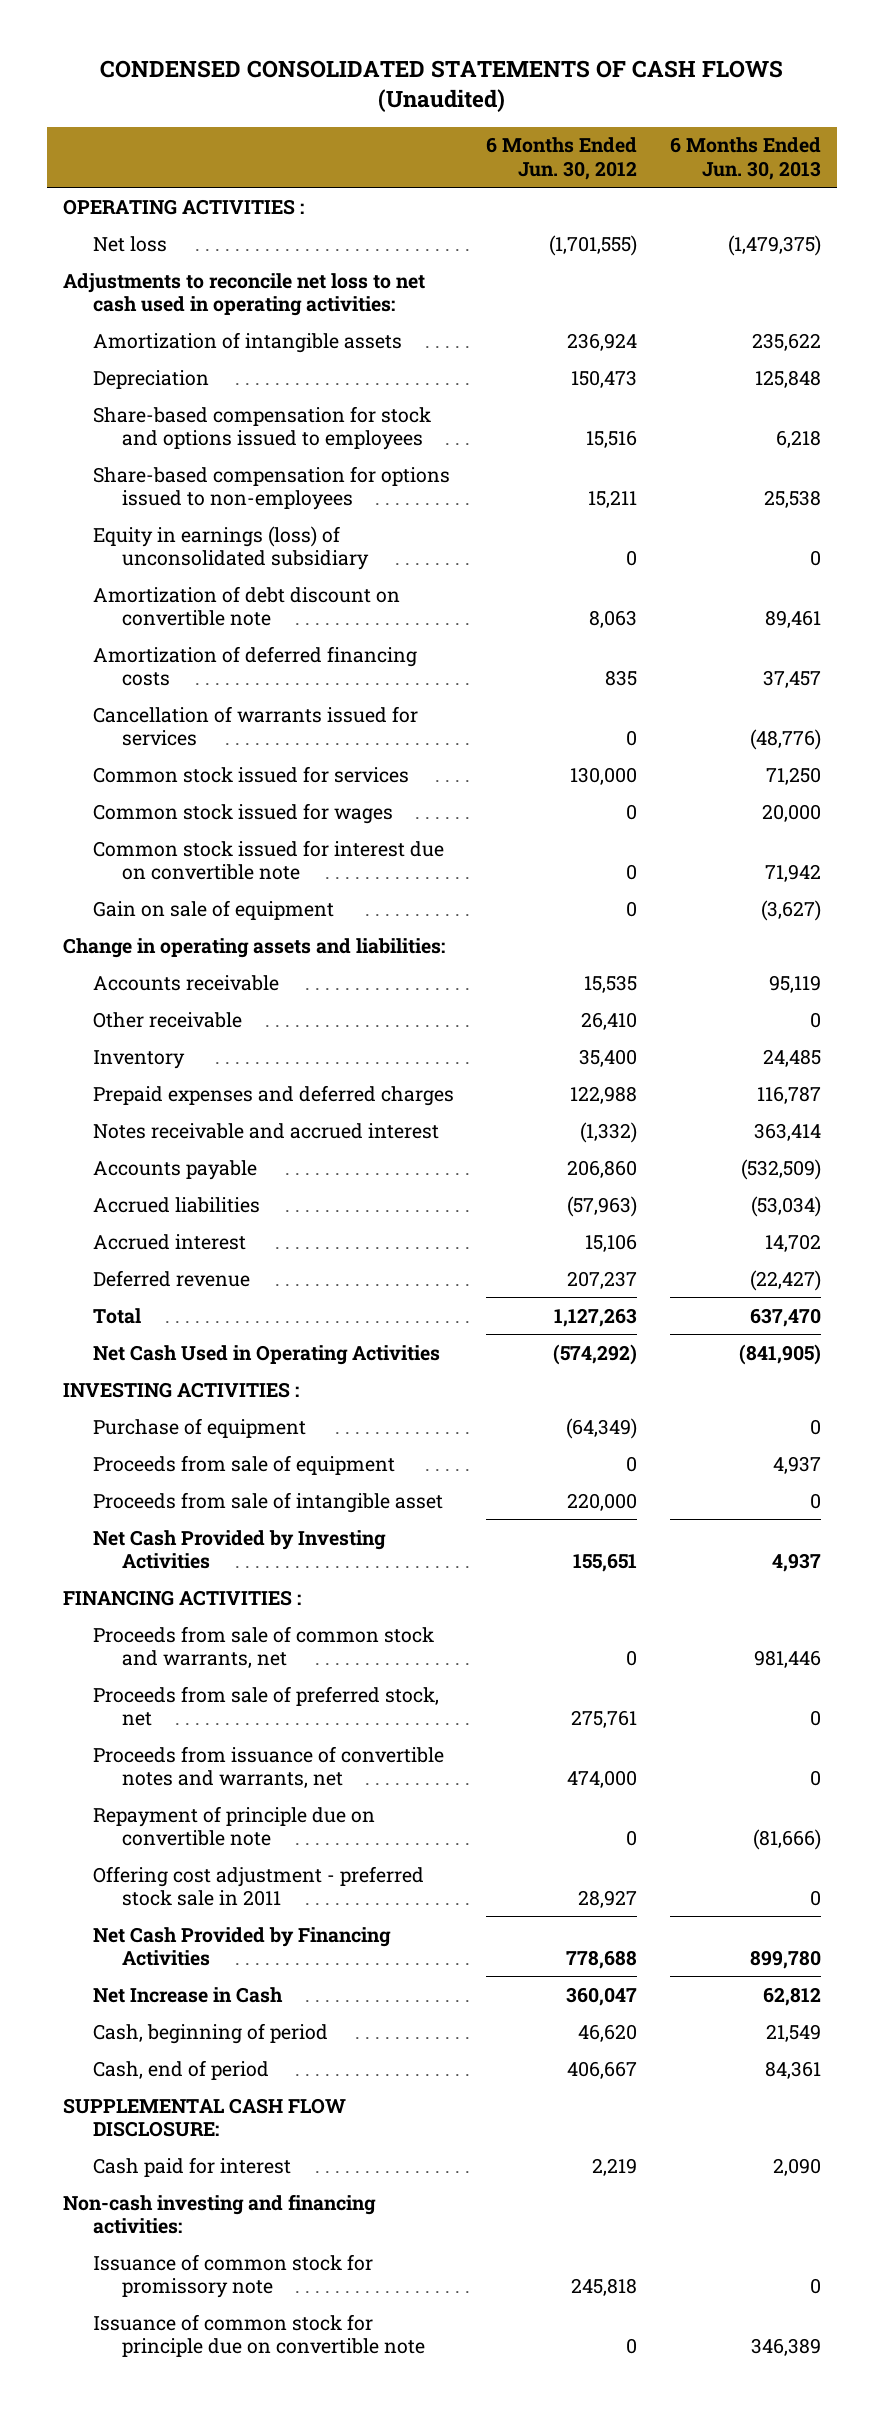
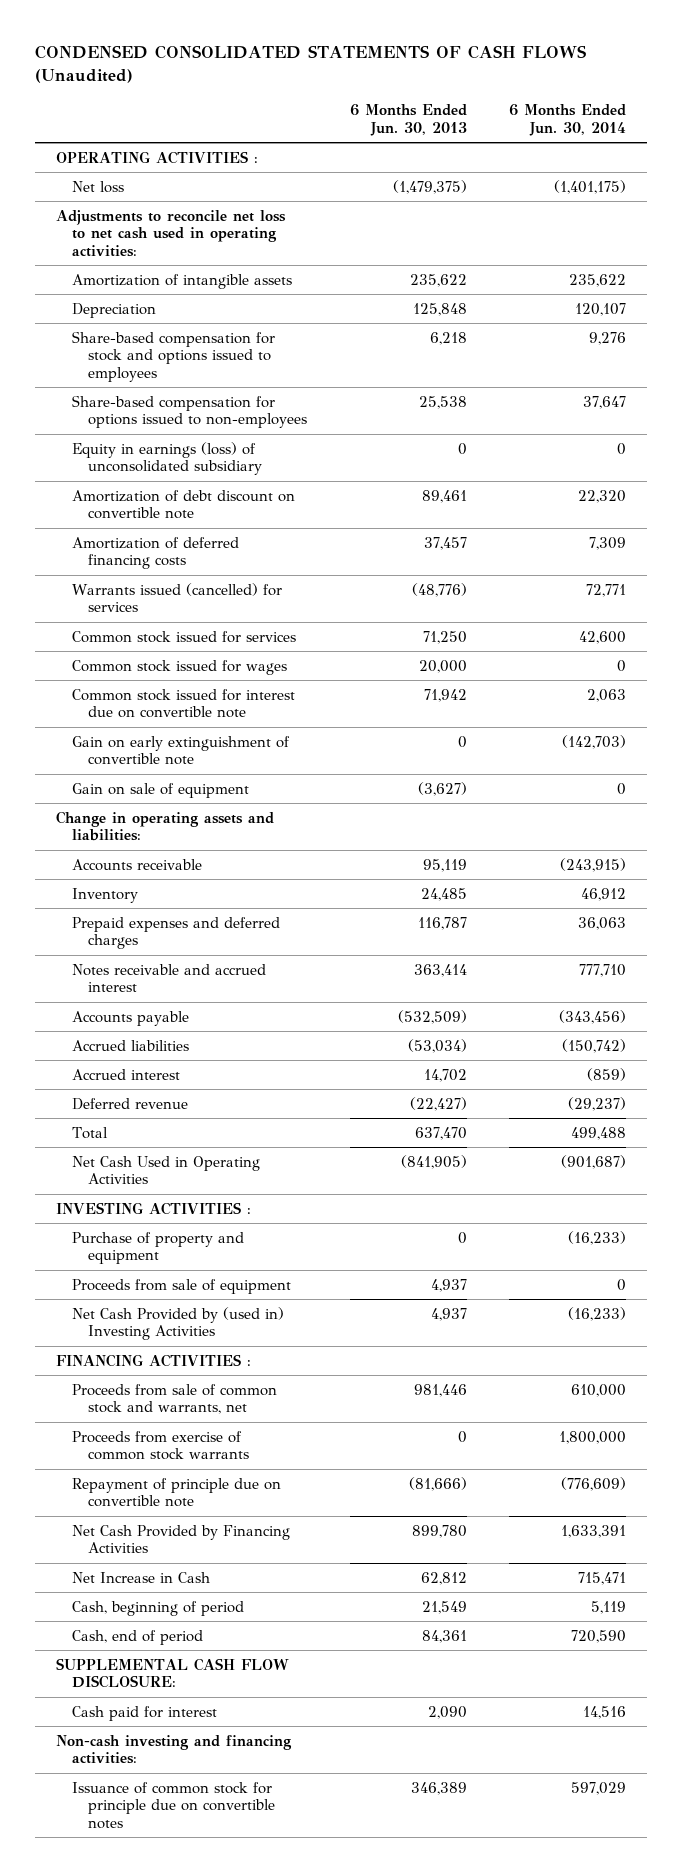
[486,137,638,180] 6 Months Ended Jun. 30, 2012 -> none
none -> [509,104,627,136] 6 Months Ended Jun. 30, 2014
[92,705,418,746] Cancellation of warrants issued for services -> [72,582,283,613] Warrants issued (cancelled) for services
none -> [72,735,291,766] Gain on early extinguishment of convertible note
[92,1011,242,1028] Other receivable -> none
[92,1417,306,1438] Purchase of equipment -> [72,1231,245,1265] Purchase of property and equipment
[92,1491,443,1513] Proceeds from sale of intangible asset -> none
[92,1529,386,1569] Net Cash Provided by Investing Activities -> [72,1306,285,1341] Net Cash Provided by (used in) Investing Activities
[92,1685,439,1726] Proceeds from sale of preferred stock, net -> none
[92,1745,444,1788] Proceeds from issuance of convertible notes and warrants, net -> none
none -> [72,1430,250,1461] Proceeds from exercise of common stock warrants
[92,1865,424,1906] Offering cost adjustment - preferred stock sale in 2011 -> none
[92,2253,373,2298] Issuance of common stock for promissory note -> none
[92,2313,425,2357] Issuance of common stock for principle due on convertible note -> [72,1781,276,1829] Issuance of common stock for principle due on convertible notes

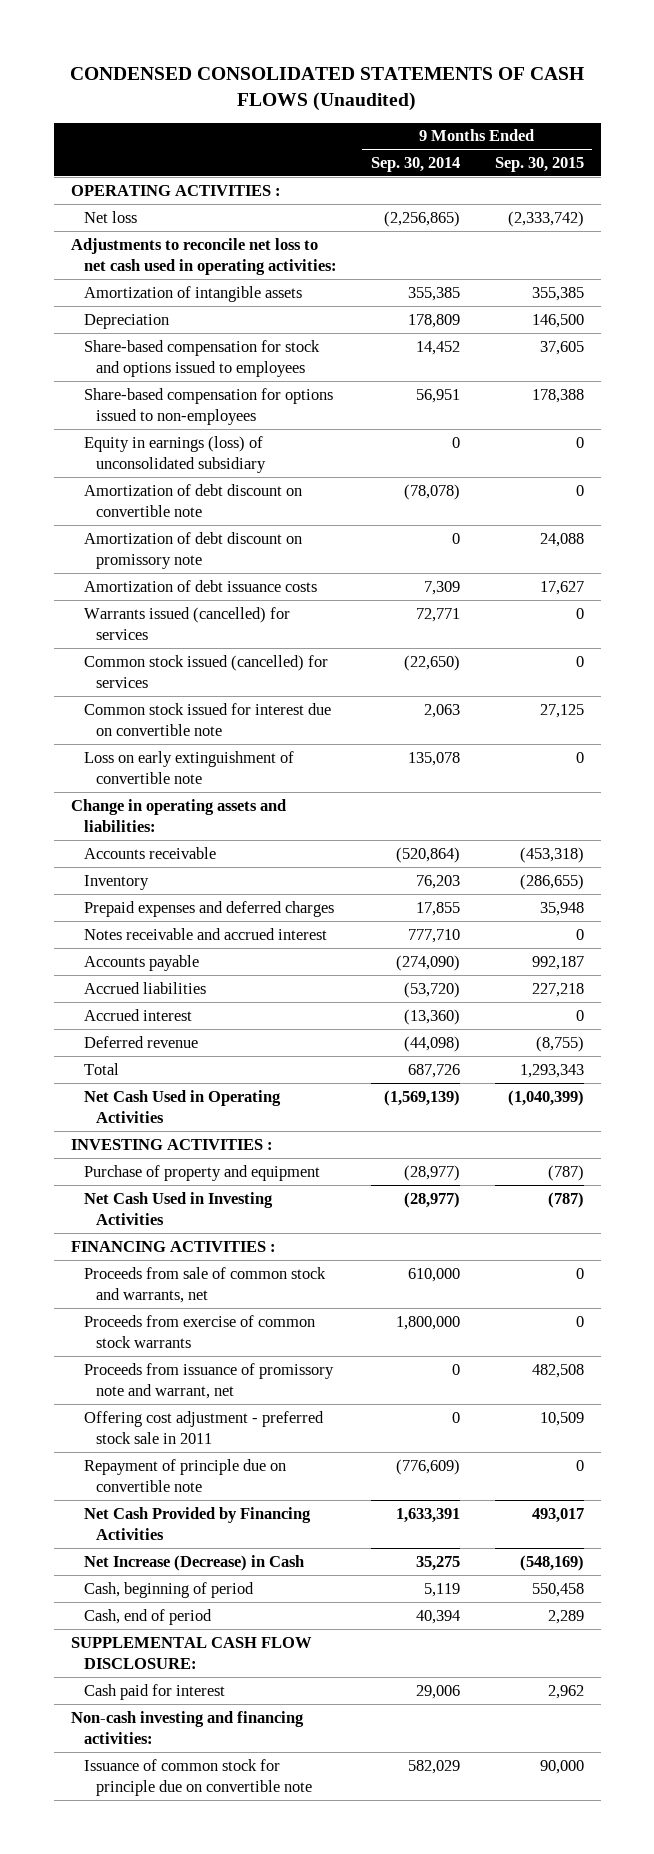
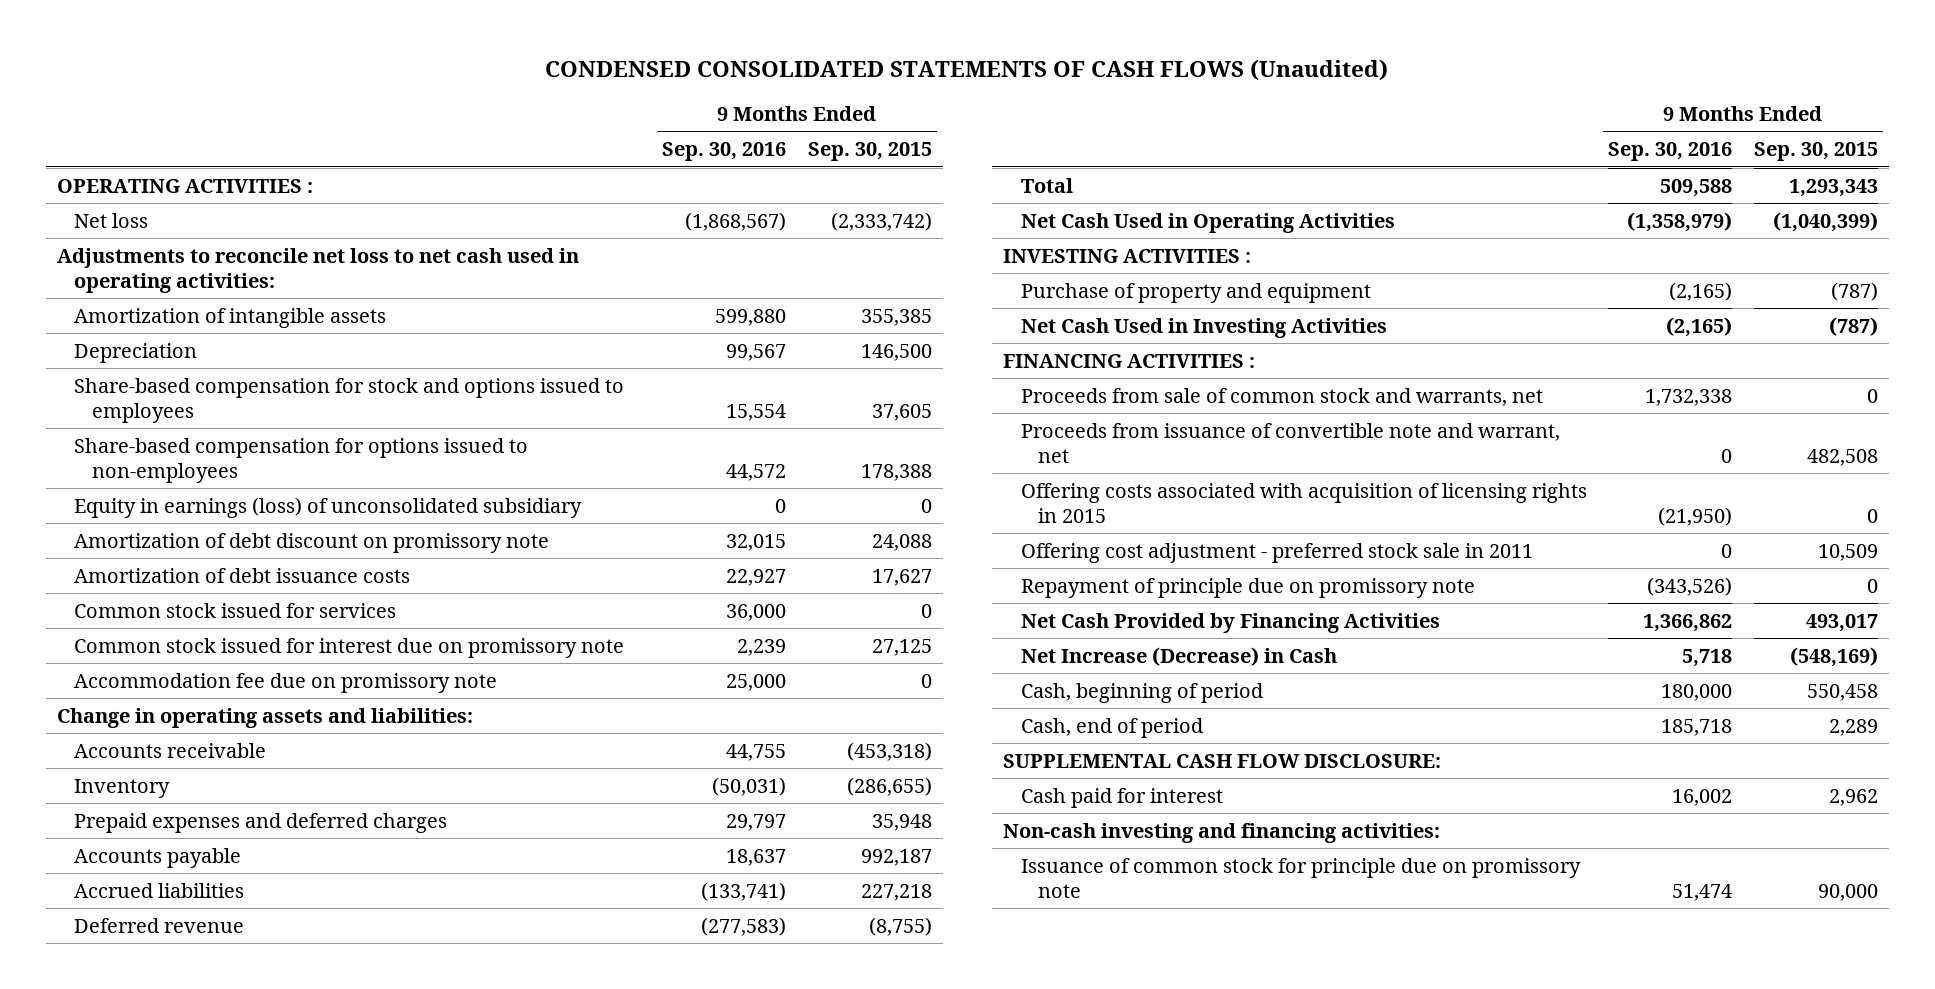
[371,156,461,172] Sep. 30, 2014 -> none
none -> [662,142,787,162] Sep. 30, 2016
[83,483,302,518] Amortization of debt discount on convertible note -> none
[83,606,290,641] Warrants issued (cancelled) for services -> none
[83,750,294,785] Loss on early extinguishment of convertible note -> none
[83,654,328,689] Common stock issued (cancelled) for services -> [74,602,397,618] Common stock issued for services
[83,702,331,737] Common stock issued for interest due on convertible note -> [74,637,625,658] Common stock issued for interest due on promissory note
none -> [74,672,498,693] Accommodation fee due on promissory note
[83,927,327,940] Notes receivable and accrued interest -> none
[83,1008,192,1021] Accrued interest -> none
[83,1314,315,1349] Proceeds from exercise of common stock warrants -> none
[83,1362,334,1400] Proceeds from issuance of promissory note and warrant, net -> [1020,422,1560,463] Proceeds from issuance of convertible note and warrant, net
none -> [1020,482,1587,523] Offering costs associated with acquisition of licensing rights in 2015
[83,1458,286,1493] Repayment of principle due on convertible note -> [1020,577,1475,598] Repayment of principle due on promissory note
[83,1758,313,1797] Issuance of common stock for principle due on convertible note -> [1020,857,1581,898] Issuance of common stock for principle due on promissory note

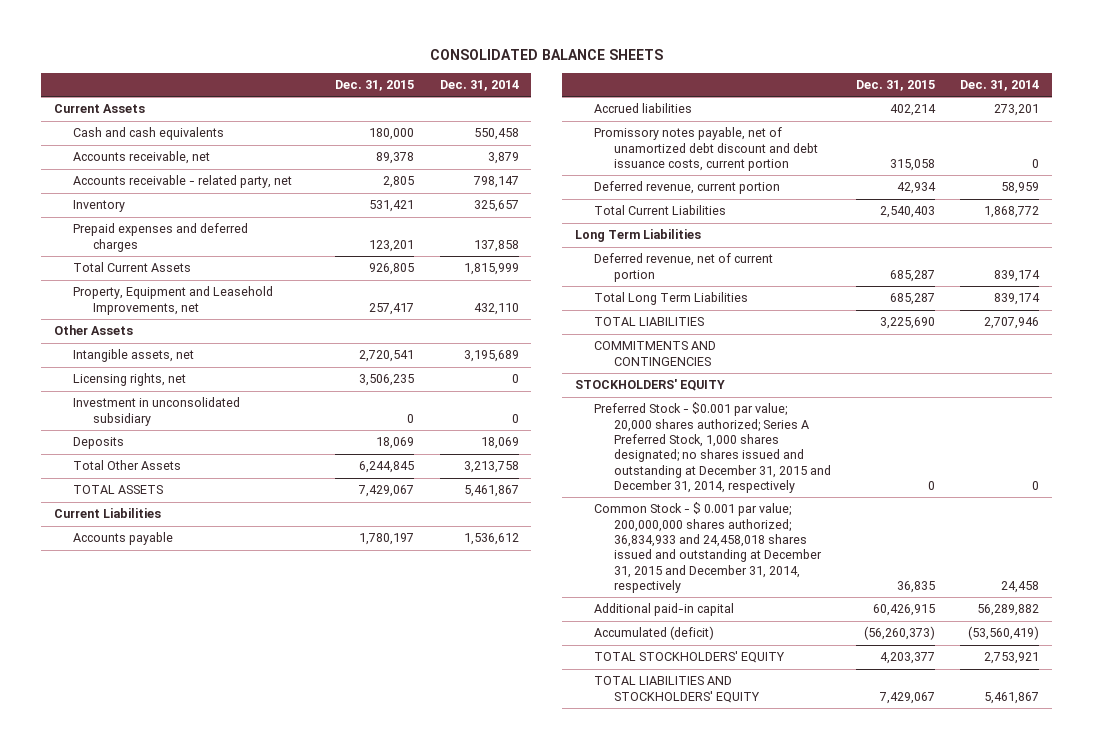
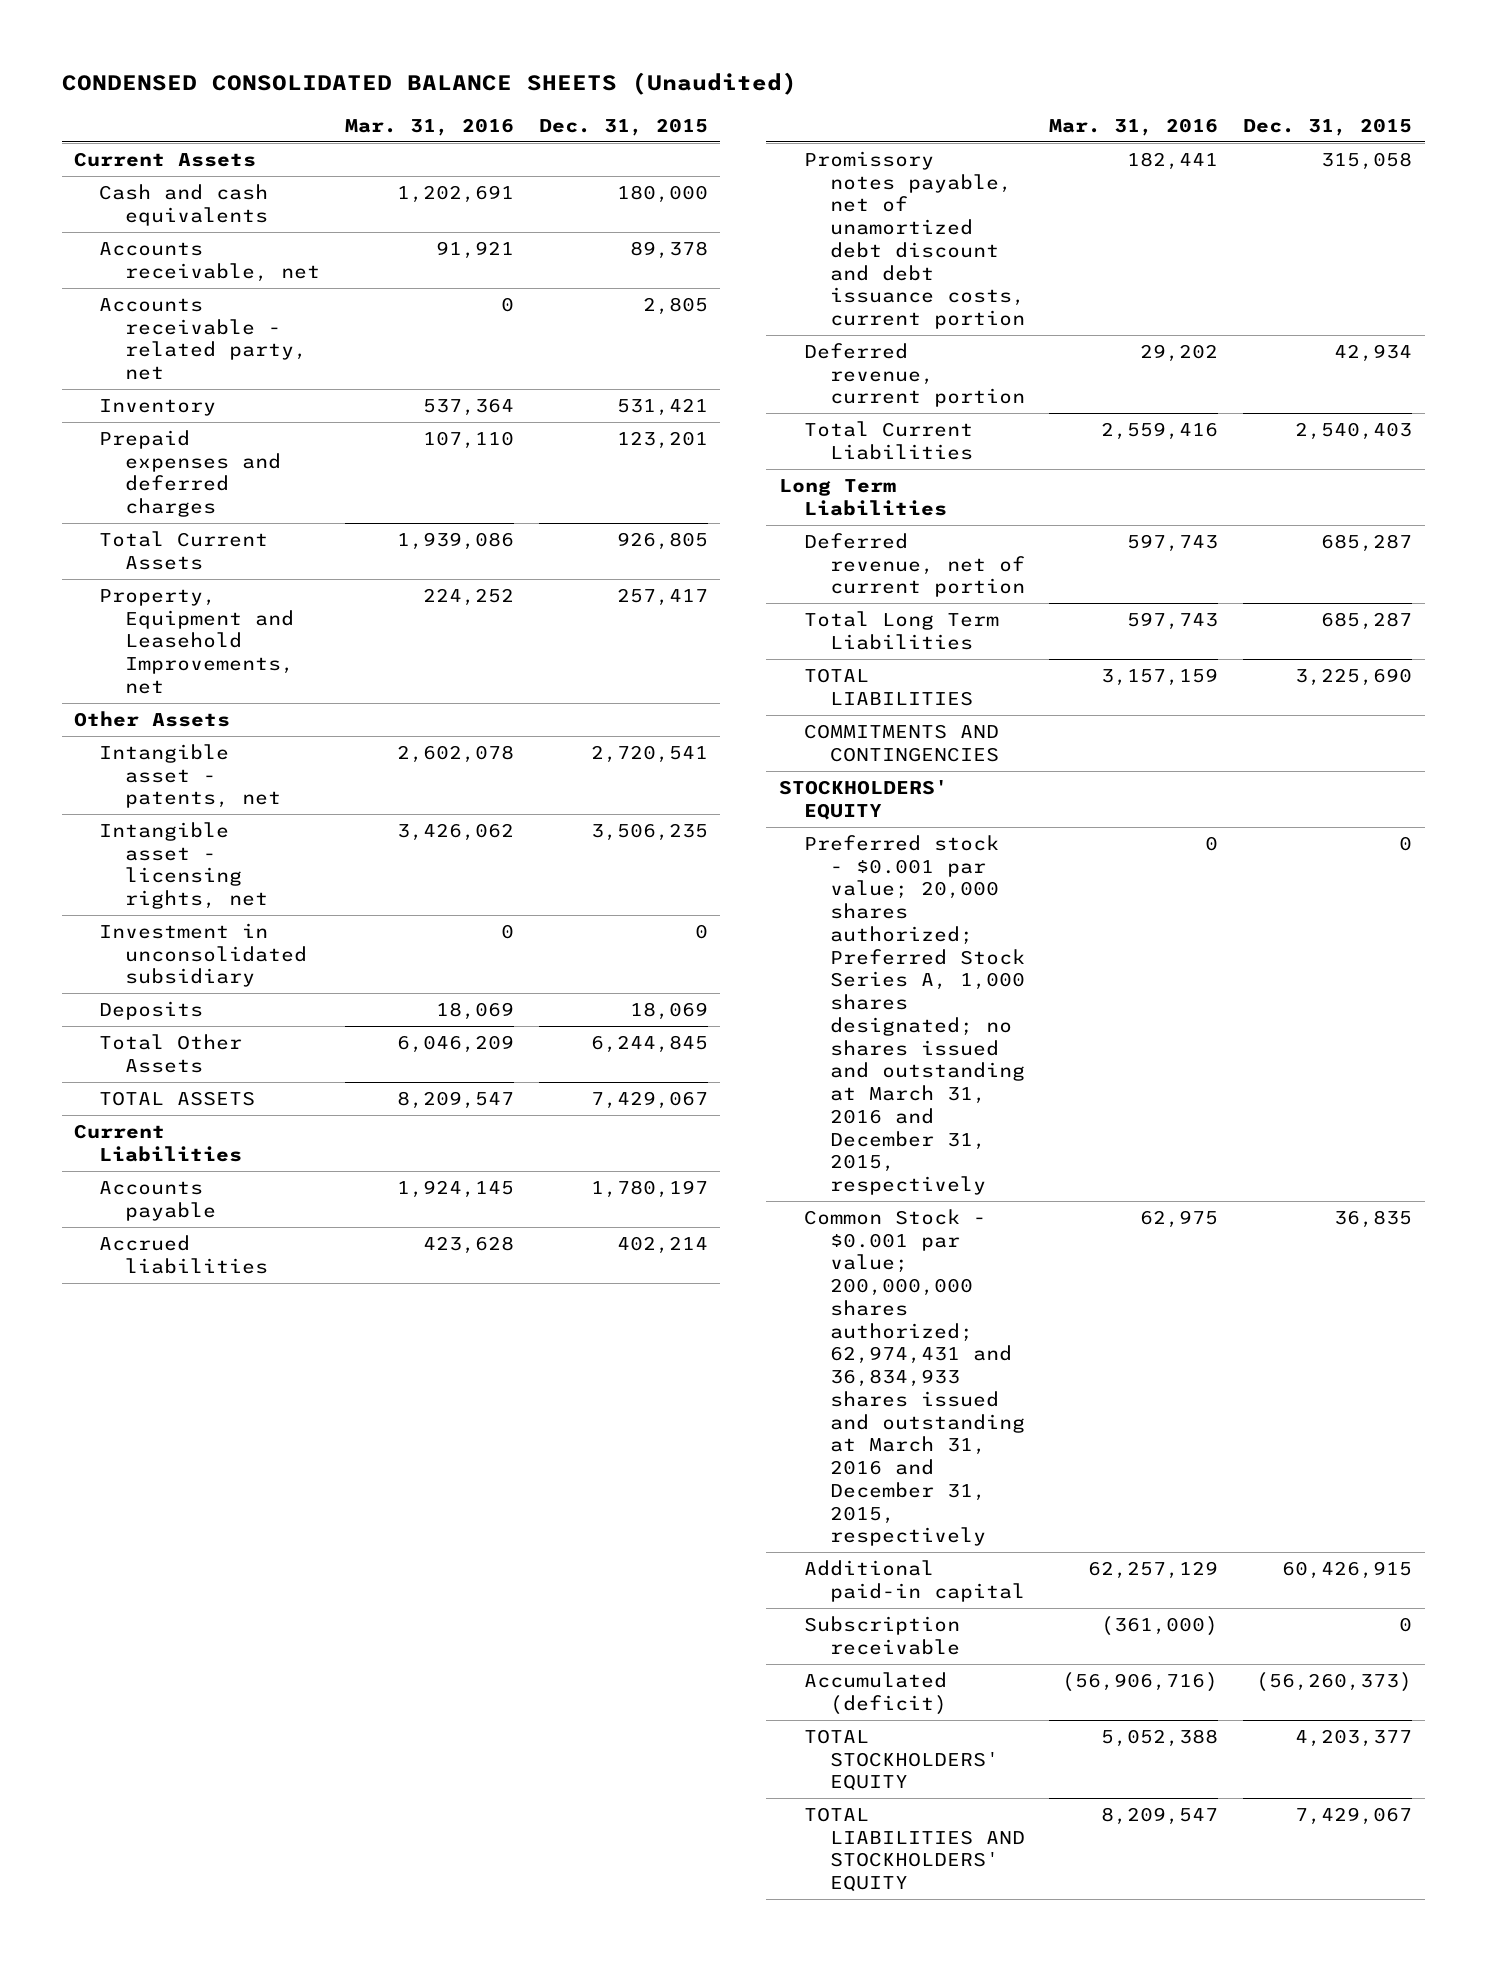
[429,49,663,61] CONSOLIDATED BALANCE SHEETS -> [61,72,797,96] CONDENSED CONSOLIDATED BALANCE SHEETS (Unaudited)
[439,80,519,92] Dec. 31, 2014 -> none
none -> [344,117,514,136] Mar. 31, 2016
[73,349,195,363] Intangible assets, net -> [99,743,281,809] Intangible asset - patents, net
[73,373,187,387] Licensing rights, net -> [99,821,268,910] Intangible asset - licensing rights, net
[594,402,831,493] Preferred Stock - $0.001 par value; 20,000 shares authorized; Series A Preferred Stock, 1,000 shares designated; no shares issued and outstanding at December 31, 2015 and December 31, 2014, respectively -> [804,834,1025,1196] Preferred stock - $0.001 par value; 20,000 shares authorized; Preferred Stock Series A, 1,000 shares designated; no shares issued and outstanding at March 31, 2016 and December 31, 2015, respectively
[594,502,822,593] Common Stock - $ 0.001 par value; 200,000,000 shares authorized; 36,834,933 and 24,458,018 shares issued and outstanding at December 31, 2015 and December 31, 2014, respectively -> [804,1208,1025,1547] Common Stock - $0.001 par value; 200,000,000 shares authorized; 62,974,431 and 36,834,933 shares issued and outstanding at March 31, 2016 and December 31, 2015, respectively
none -> [804,1615,961,1655] Subscription receivable

